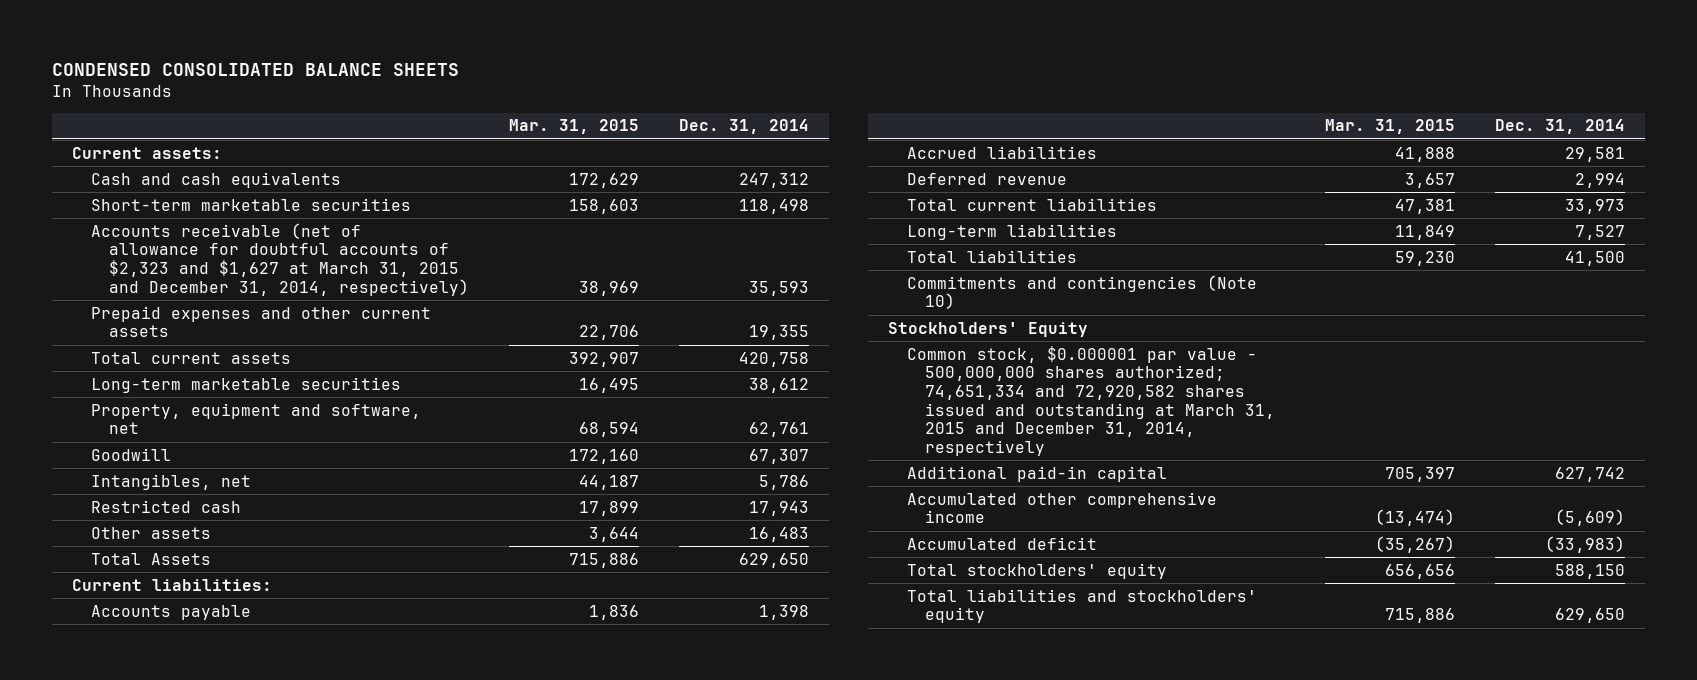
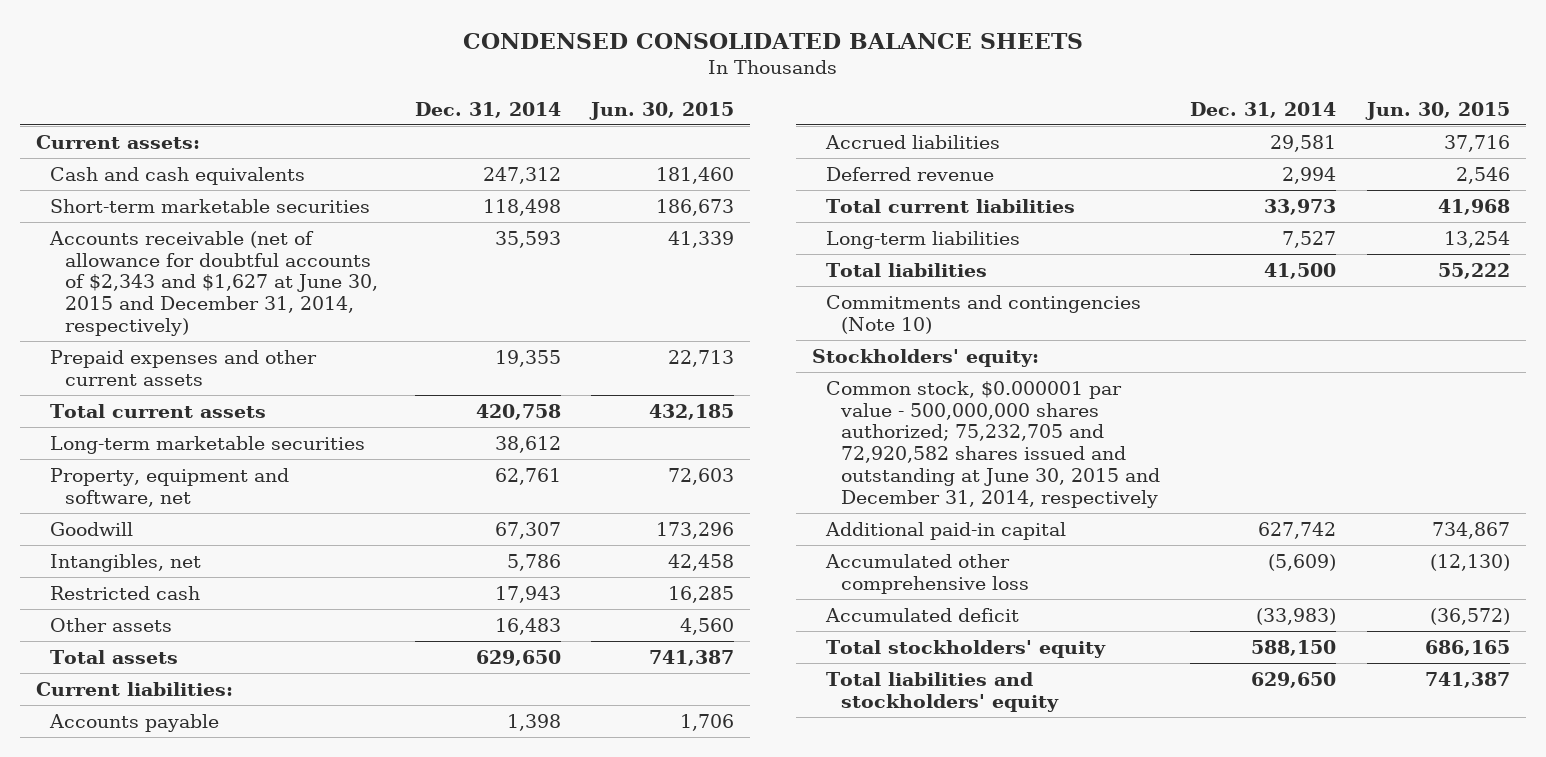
[509,119,640,135] Mar. 31, 2015 -> none
none -> [589,101,735,120] Jun. 30, 2015
[90,222,470,296] Accounts receivable (net of allowance for doubtful accounts of $2,323 and $1,627 at March 31, 2015 and December 31, 2014, respectively) -> [49,230,378,337] Accounts receivable (net of allowance for doubtful accounts of $2,343 and $1,627 at June 30, 2015 and December 31, 2014, respectively)
[90,552,211,565] Total Assets -> [50,649,179,664] Total assets
[888,321,1089,337] Stockholders' Equity -> [811,348,1039,367] Stockholders' equity:
[906,345,1276,456] Common stock, $0.000001 par value - 500,000,000 shares authorized; 74,651,334 and 72,920,582 shares issued and outstanding at March 31, 2015 and December 31, 2014, respectively -> [826,380,1160,509] Common stock, $0.000001 par value - 500,000,000 shares authorized; 75,232,705 and 72,920,582 shares issued and outstanding at June 30, 2015 and December 31, 2014, respectively
[906,491,1217,524] Accumulated other comprehensive income -> [825,553,1029,594] Accumulated other comprehensive loss

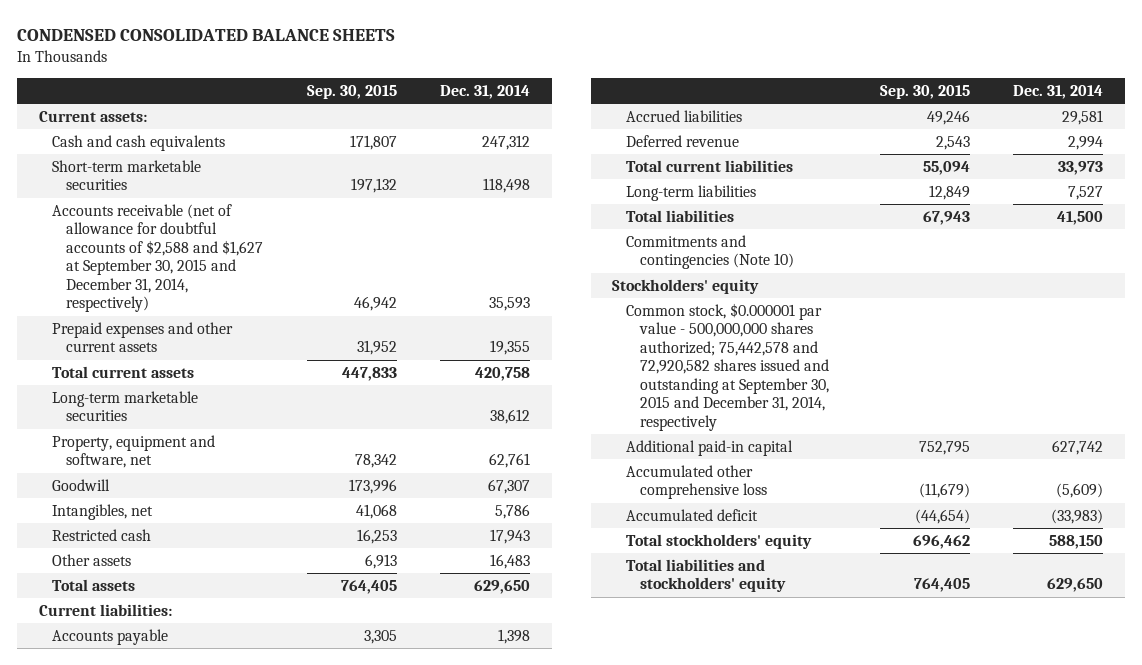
[589,101,735,120] Jun. 30, 2015 -> none
none -> [306,84,397,99] Sep. 30, 2015
[49,230,378,337] Accounts receivable (net of allowance for doubtful accounts of $2,343 and $1,627 at June 30, 2015 and December 31, 2014, respectively) -> [52,203,264,313] Accounts receivable (net of allowance for doubtful accounts of $2,588 and $1,627 at September 30, 2015 and December 31, 2014, respectively)
[811,348,1039,367] Stockholders' equity: -> [612,278,760,294] Stockholders' equity
[826,380,1160,509] Common stock, $0.000001 par value - 500,000,000 shares authorized; 75,232,705 and 72,920,582 shares issued and outstanding at June 30, 2015 and December 31, 2014, respectively -> [625,302,829,431] Common stock, $0.000001 par value - 500,000,000 shares authorized; 75,442,578 and 72,920,582 shares issued and outstanding at September 30, 2015 and December 31, 2014, respectively

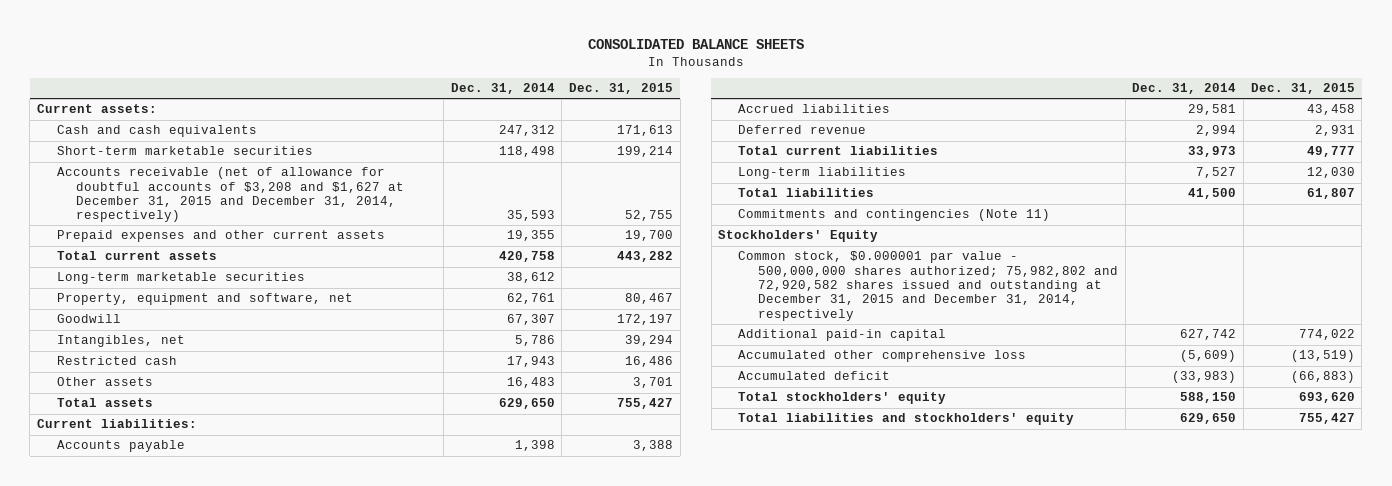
[17,29,396,42] CONDENSED CONSOLIDATED BALANCE SHEETS -> [587,38,804,49] CONSOLIDATED BALANCE SHEETS
[306,84,397,99] Sep. 30, 2015 -> none
none -> [569,83,674,95] Dec. 31, 2015
[52,203,264,313] Accounts receivable (net of allowance for doubtful accounts of $2,588 and $1,627 at September 30, 2015 and December 31, 2014, respectively) -> [56,167,405,223] Accounts receivable (net of allowance for doubtful accounts of $3,208 and $1,627 at December 31, 2015 and December 31, 2014, respectively)
[625,234,794,270] Commitments and contingencies (Note 10) -> [738,209,1051,222] Commitments and contingencies (Note 11)
[612,278,760,294] Stockholders' equity -> [718,230,879,243] Stockholders' Equity
[625,302,829,431] Common stock, $0.000001 par value - 500,000,000 shares authorized; 75,442,578 and 72,920,582 shares issued and outstanding at September 30, 2015 and December 31, 2014, respectively -> [738,251,1118,321] Common stock, $0.000001 par value - 500,000,000 shares authorized; 75,982,802 and 72,920,582 shares issued and outstanding at December 31, 2015 and December 31, 2014, respectively

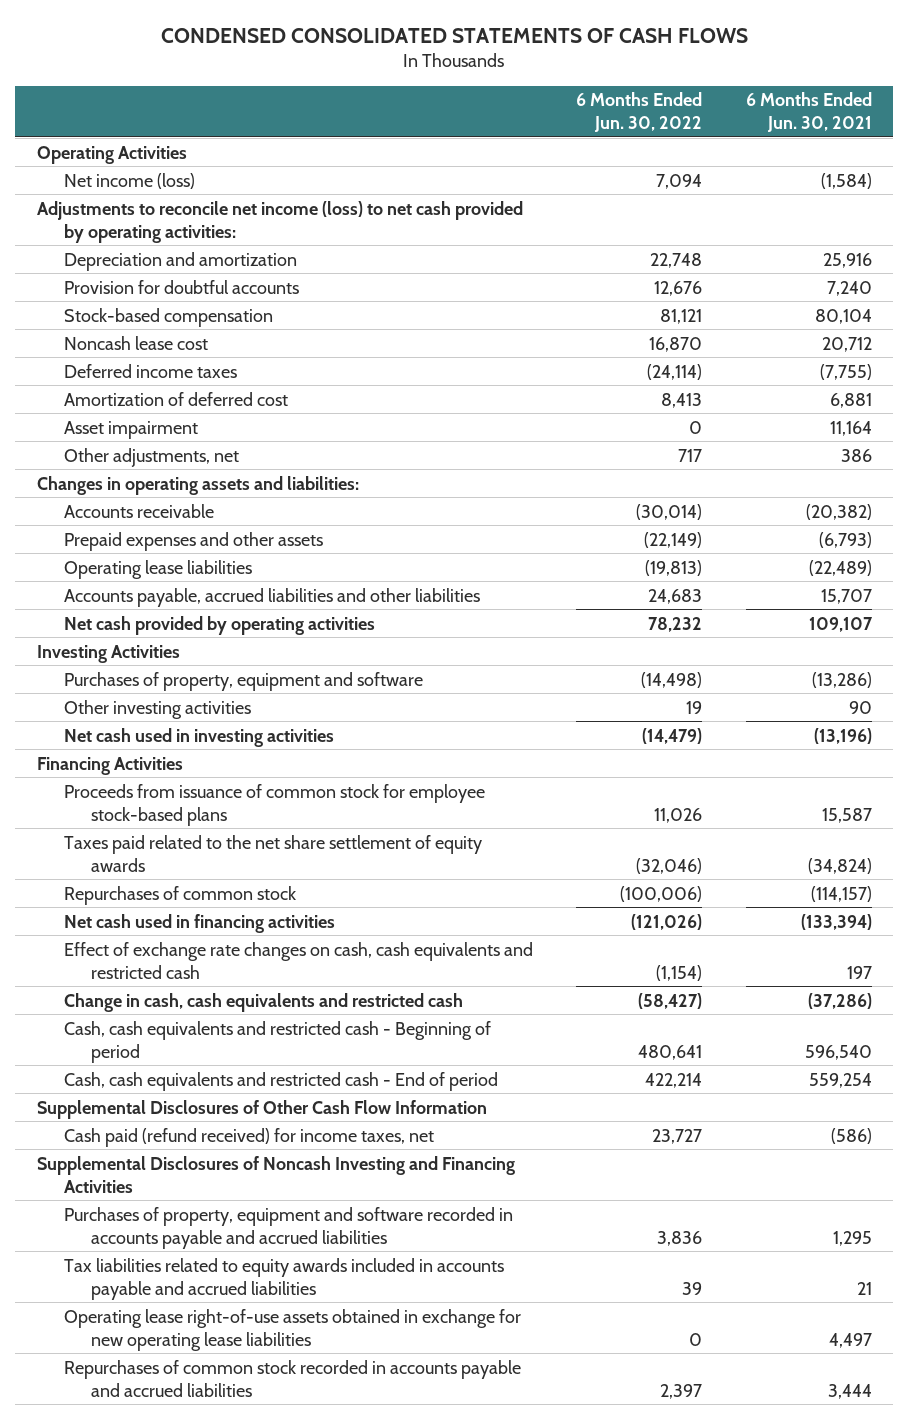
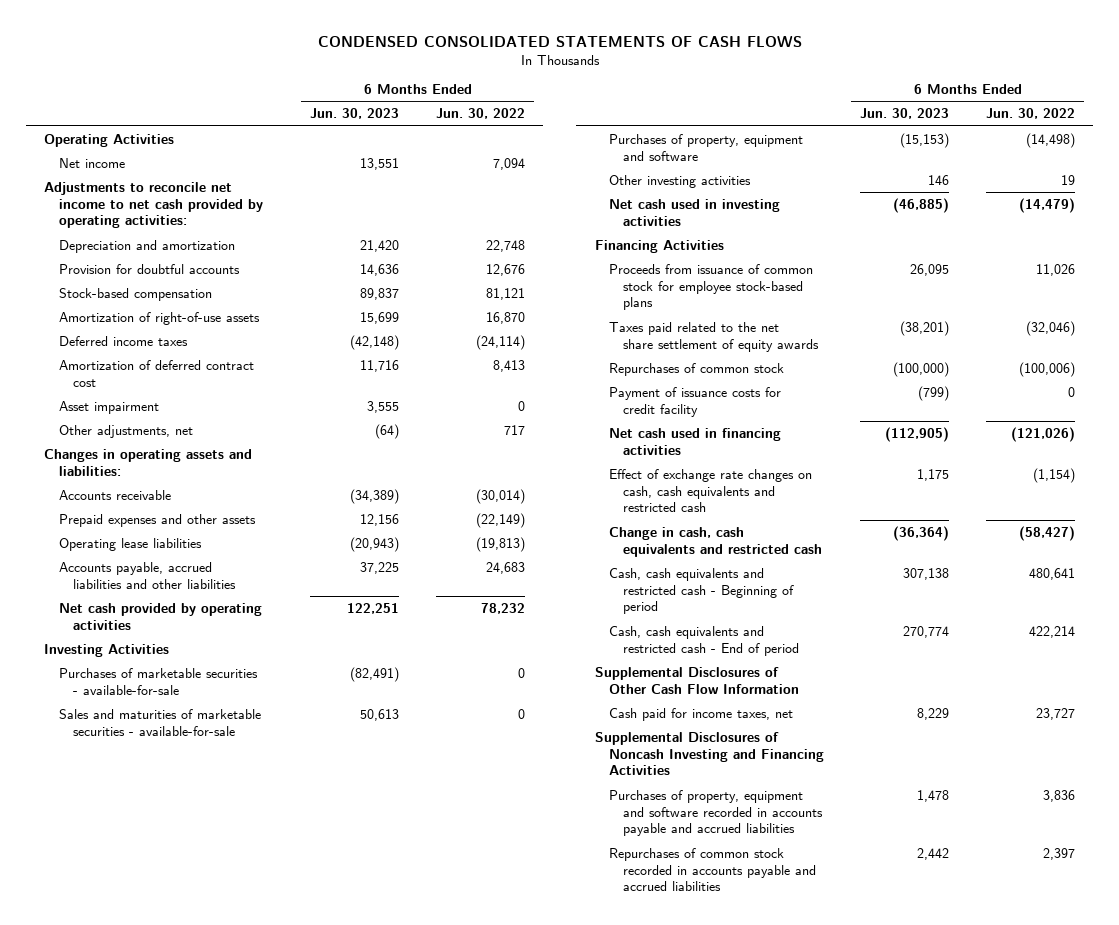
[745,92,872,133] 6 Months Ended Jun. 30, 2021 -> none
none -> [310,108,400,120] Jun. 30, 2023
[63,172,195,189] Net income (loss) -> [58,157,125,168] Net income
[36,200,523,243] Adjustments to reconcile net income (loss) to net cash provided by operating activities: -> [44,181,263,229] Adjustments to reconcile net income to net cash provided by operating activities:
[63,335,208,350] Noncash lease cost -> [58,311,260,325] Amortization of right-of-use assets
[63,391,288,406] Amortization of deferred cost -> [58,359,254,387] Amortization of deferred contract cost
none -> [58,667,258,695] Purchases of marketable securities - available-for-sale
none -> [58,708,261,736] Sales and maturities of marketable securities - available-for-sale
none -> [608,386,781,417] Payment of issuance costs for credit facility
[63,1127,434,1147] Cash paid (refund received) for income taxes, net -> [608,707,793,721] Cash paid for income taxes, net
[63,1257,504,1300] Tax liabilities related to equity awards included in accounts payable and accrued liabilities -> none
[63,1308,521,1351] Operating lease right-of-use assets obtained in exchange for new operating lease liabilities -> none

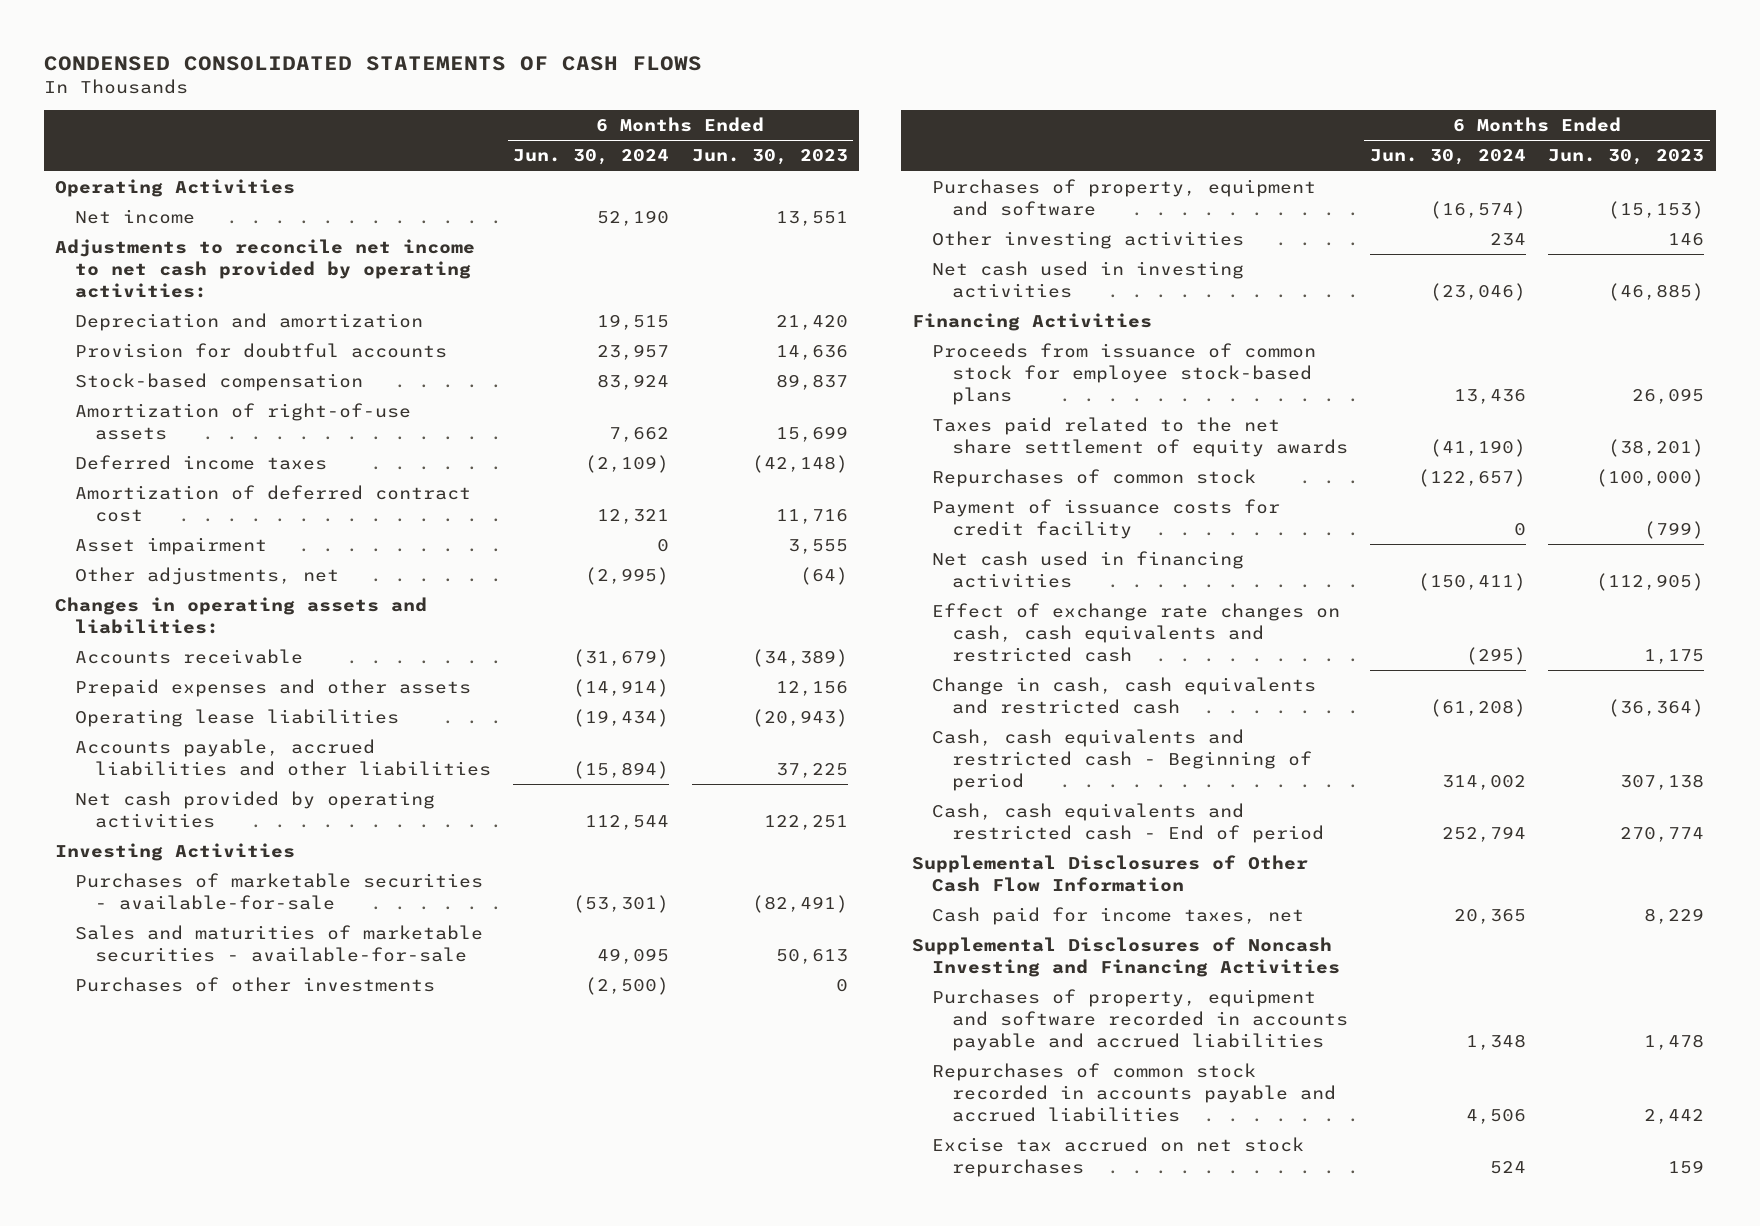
[435,108,525,120] Jun. 30, 2022 -> none
none -> [513,149,670,166] Jun. 30, 2024
none -> [75,977,436,993] Purchases of other investments
none -> [931,1137,1304,1177] Excise tax accrued on net stock repurchases

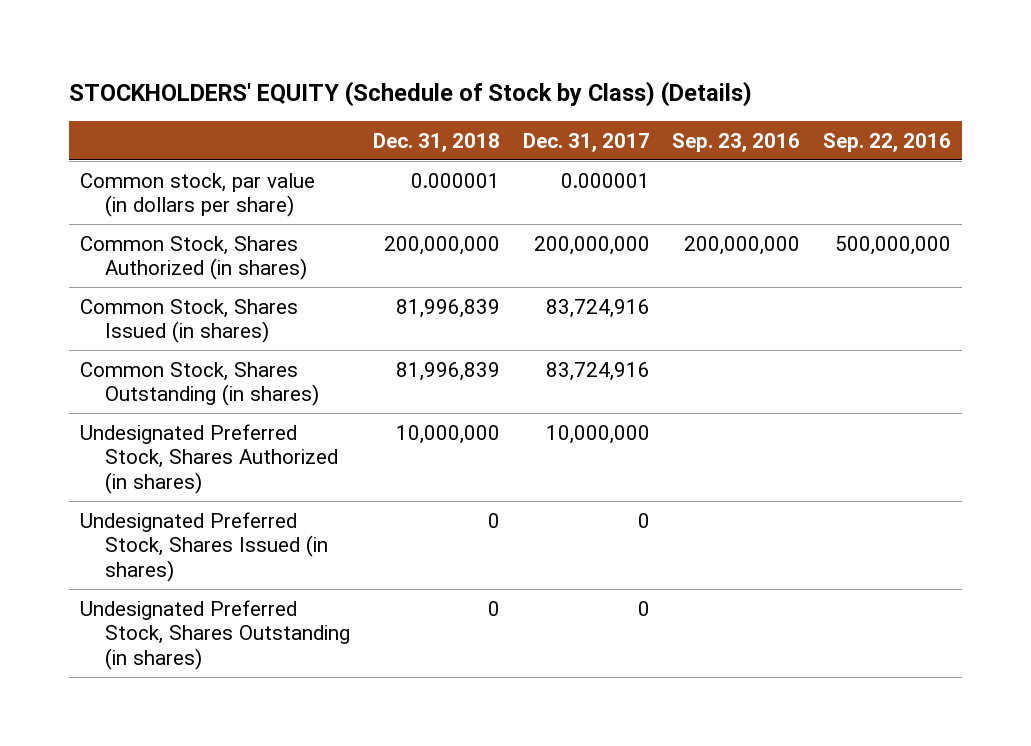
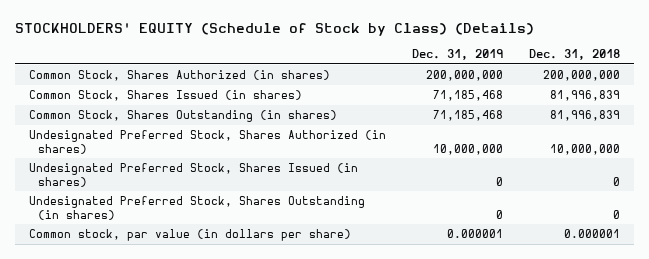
[522,132,650,152] Dec. 31, 2017 -> none
[672,132,801,152] Sep. 23, 2016 -> none
[822,132,951,152] Sep. 22, 2016 -> none
none -> [411,48,503,60] Dec. 31, 2019
[80,172,316,218] Common stock, par value (in dollars per share) -> [28,229,351,242] Common stock, par value (in dollars per share)

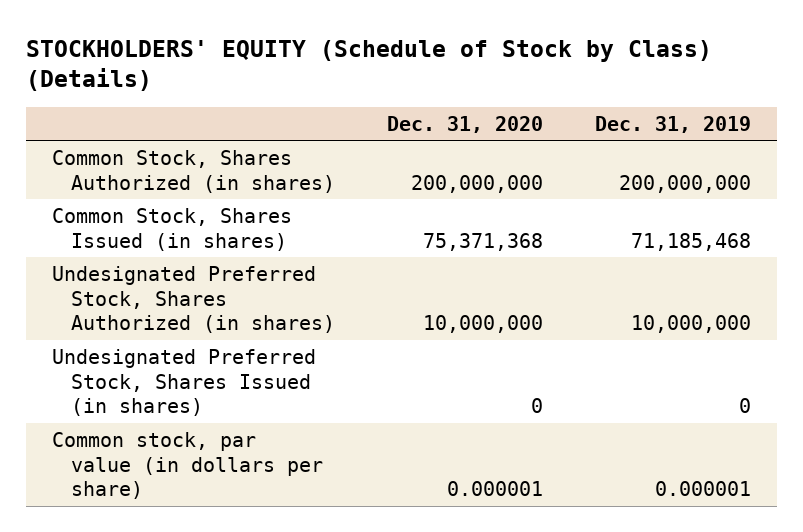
[529,48,621,60] Dec. 31, 2018 -> none
none -> [386,115,543,133] Dec. 31, 2020
[28,110,337,123] Common Stock, Shares Outstanding (in shares) -> none
[28,196,365,220] Undesignated Preferred Stock, Shares Outstanding (in shares) -> none

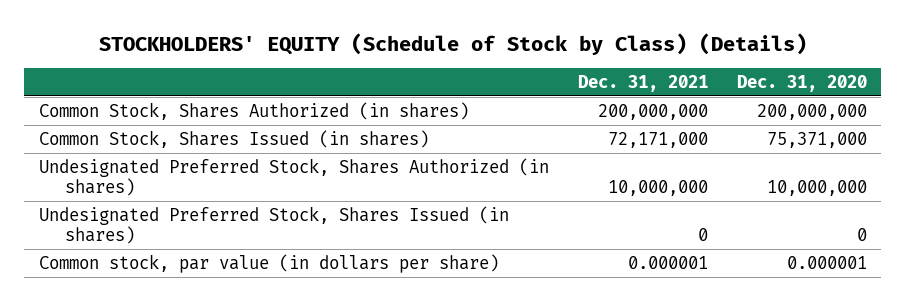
[594,115,751,133] Dec. 31, 2019 -> none
none -> [577,74,708,92] Dec. 31, 2021
[422,232,543,251] 75,371,368 -> [766,131,867,148] 75,371,000

